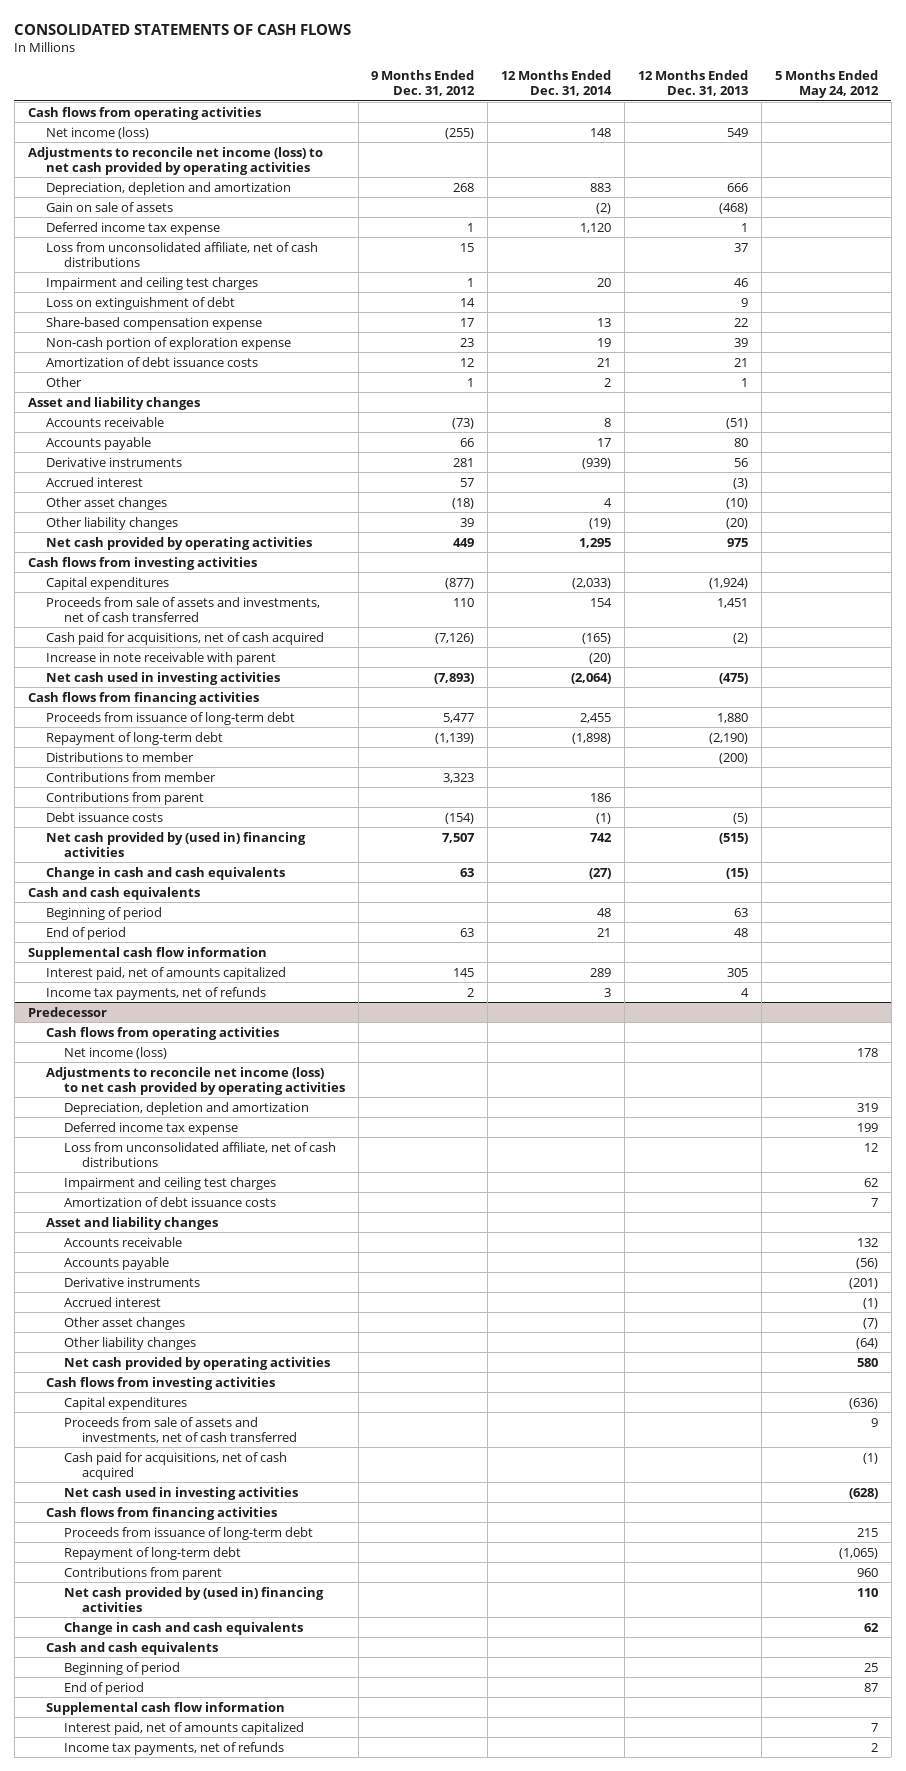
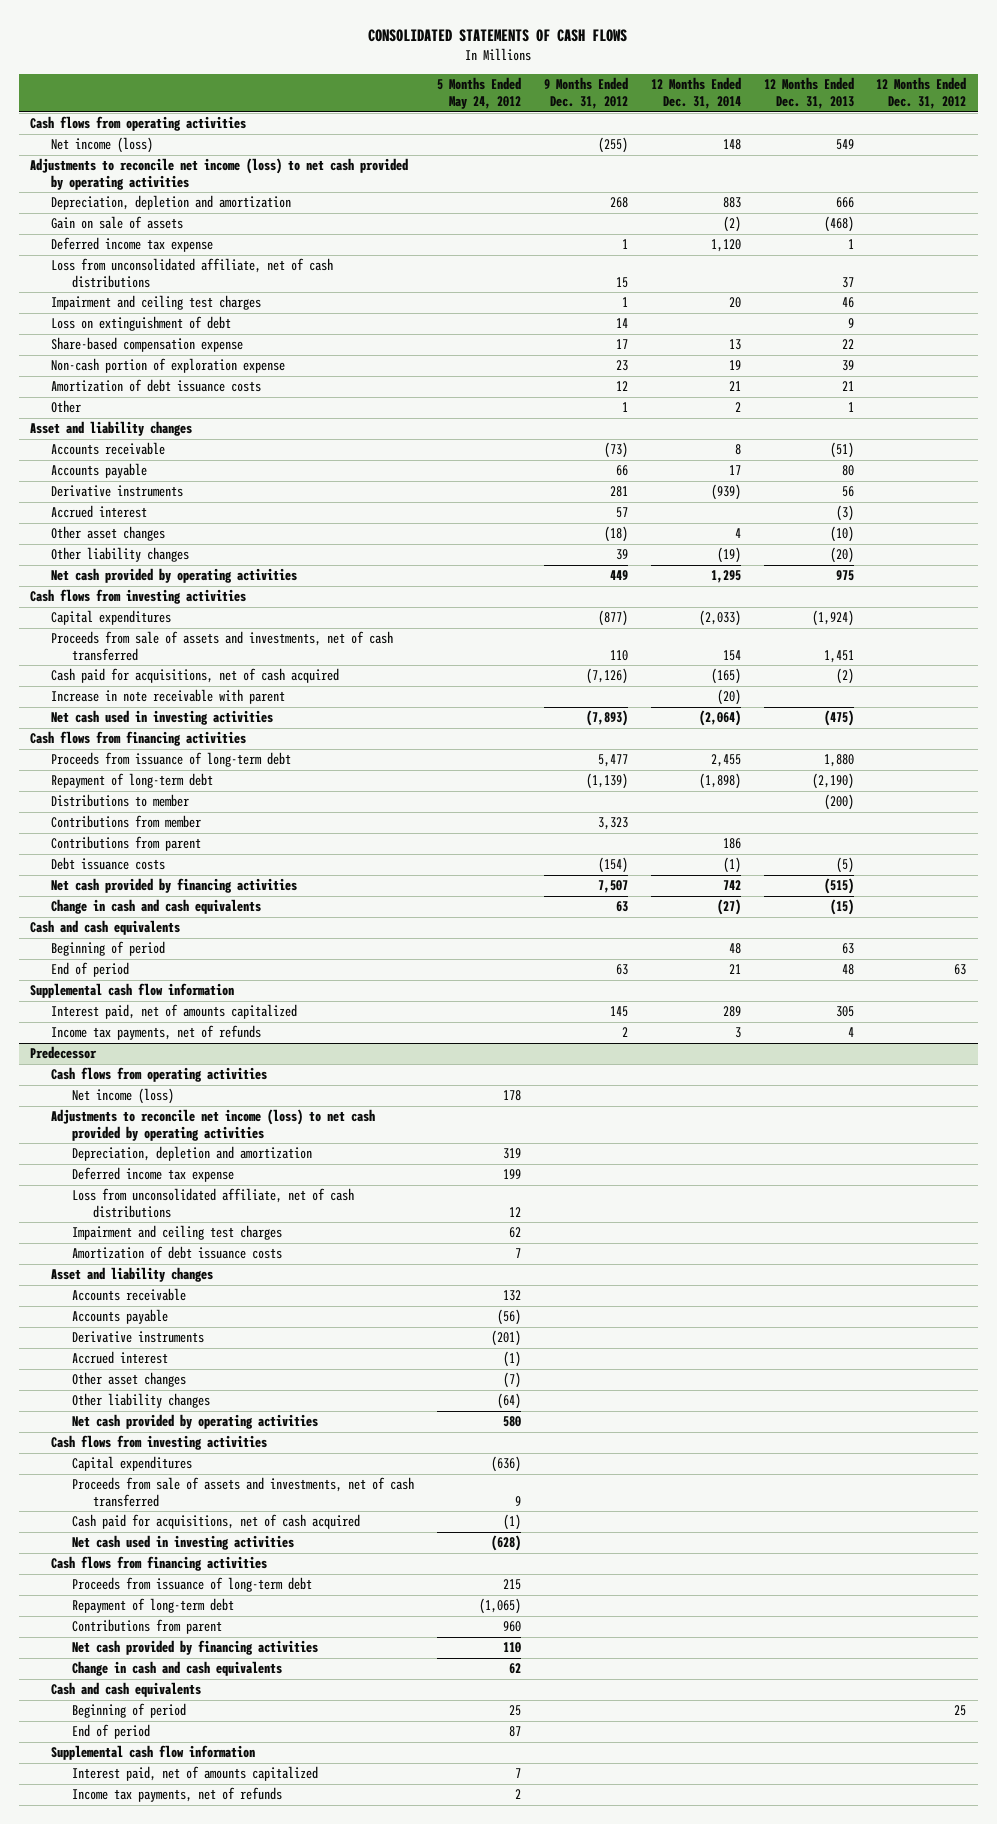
none -> [876,77,967,110] 12 Months Ended Dec. 31, 2012
[45,831,306,858] Net cash provided by (used in) financing activities -> [51,878,298,894] Net cash provided by financing activities
[63,1586,324,1613] Net cash provided by (used in) financing activities -> [71,1640,318,1656] Net cash provided by financing activities

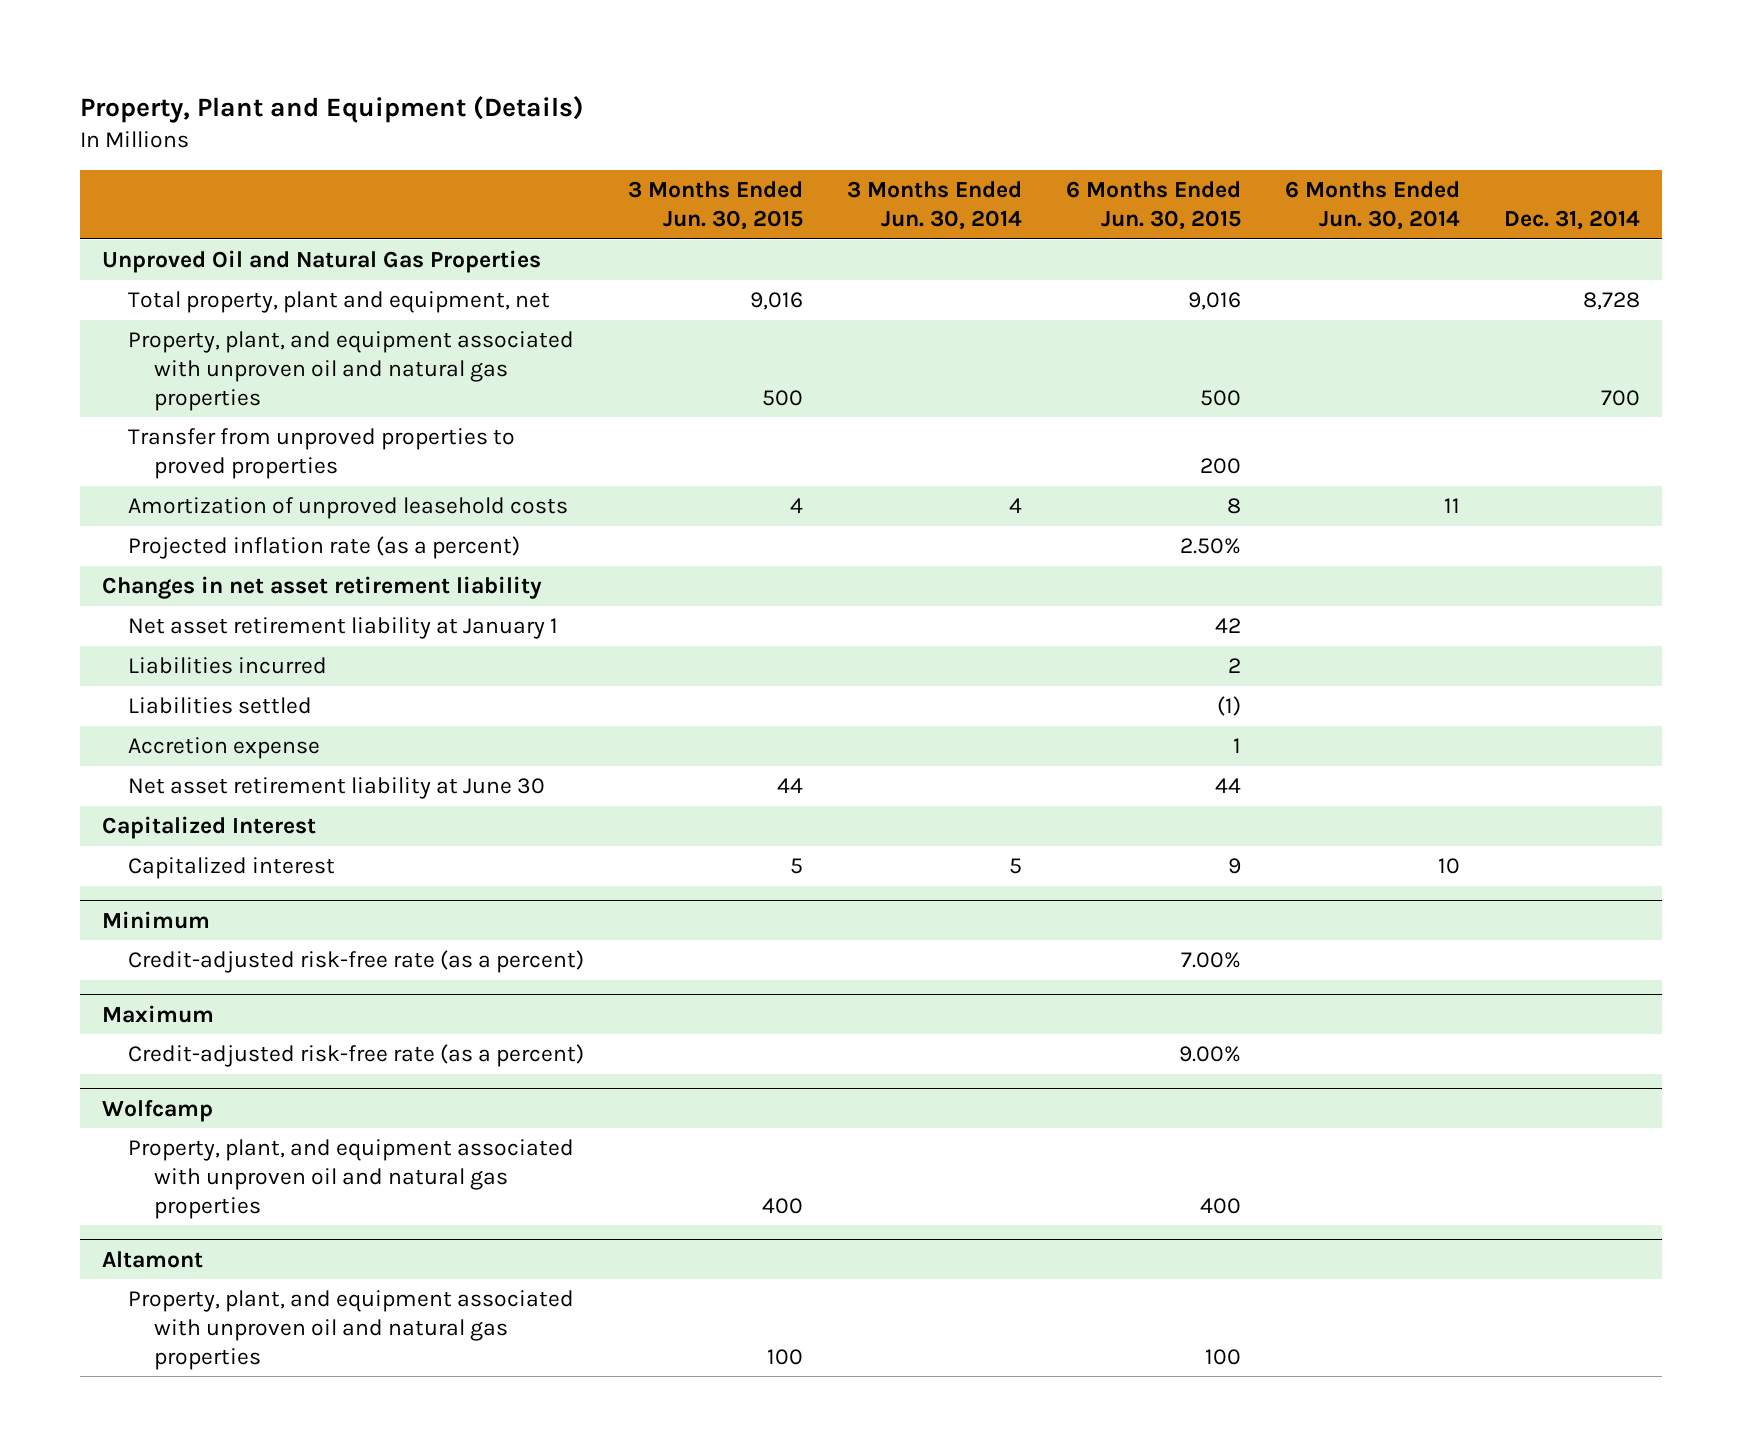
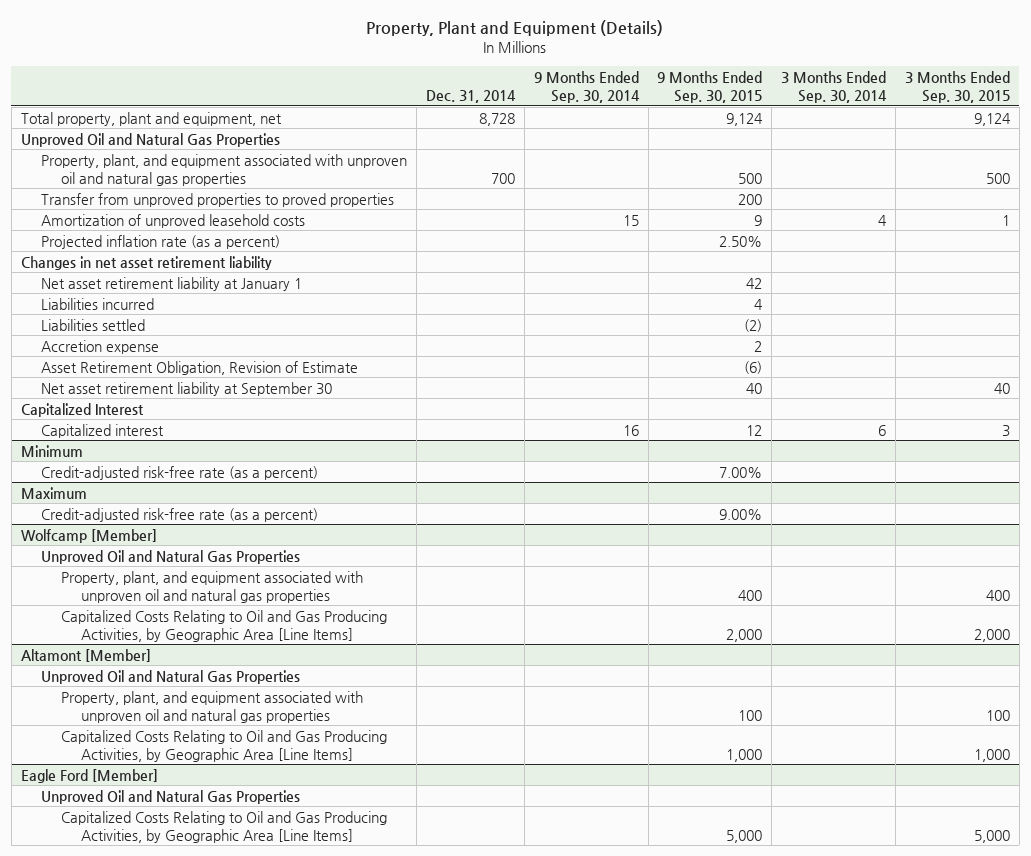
[627,181,803,230] 3 Months Ended Jun. 30, 2015 -> none
[846,181,1022,230] 3 Months Ended Jun. 30, 2014 -> none
[1065,181,1241,230] 6 Months Ended Jun. 30, 2015 -> none
[1284,181,1460,230] 6 Months Ended Jun. 30, 2014 -> none
none -> [533,71,640,104] 9 Months Ended Sep. 30, 2014
none -> [657,71,763,104] 9 Months Ended Sep. 30, 2015
none -> [781,71,888,104] 3 Months Ended Sep. 30, 2014
none -> [905,71,1011,104] 3 Months Ended Sep. 30, 2015
[101,250,541,274] Unproved Oil and Natural Gas Properties -> [20,132,280,147] Unproved Oil and Natural Gas Properties
none -> [40,360,358,375] Asset Retirement Obligation, Revision of Estimate
[127,777,545,800] Net asset retirement liability at June 30 -> [40,381,332,396] Net asset retirement liability at September 30
[101,1099,213,1122] Wolfcamp -> [20,528,157,543] Wolfcamp [Member]
none -> [40,549,300,564] Unproved Oil and Natural Gas Properties
none -> [61,609,388,642] Capitalized Costs Relating to Oil and Gas Producing Activities, by Geographic Area [Line Items]
[101,1250,203,1268] Altamont -> [20,648,151,662] Altamont [Member]
none -> [40,669,300,684] Unproved Oil and Natural Gas Properties
none -> [61,729,388,762] Capitalized Costs Relating to Oil and Gas Producing Activities, by Geographic Area [Line Items]
none -> [20,768,158,783] Eagle Ford [Member]
none -> [40,789,300,804] Unproved Oil and Natural Gas Properties
none -> [61,810,388,843] Capitalized Costs Relating to Oil and Gas Producing Activities, by Geographic Area [Line Items]

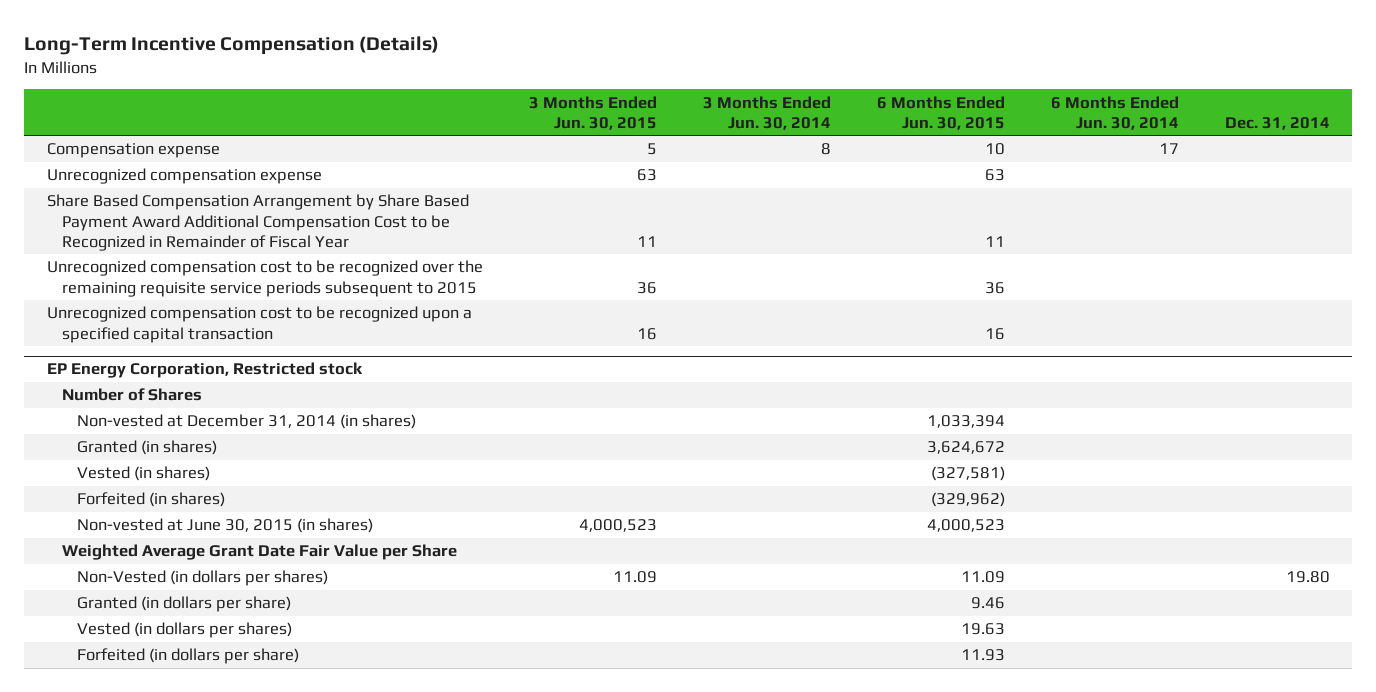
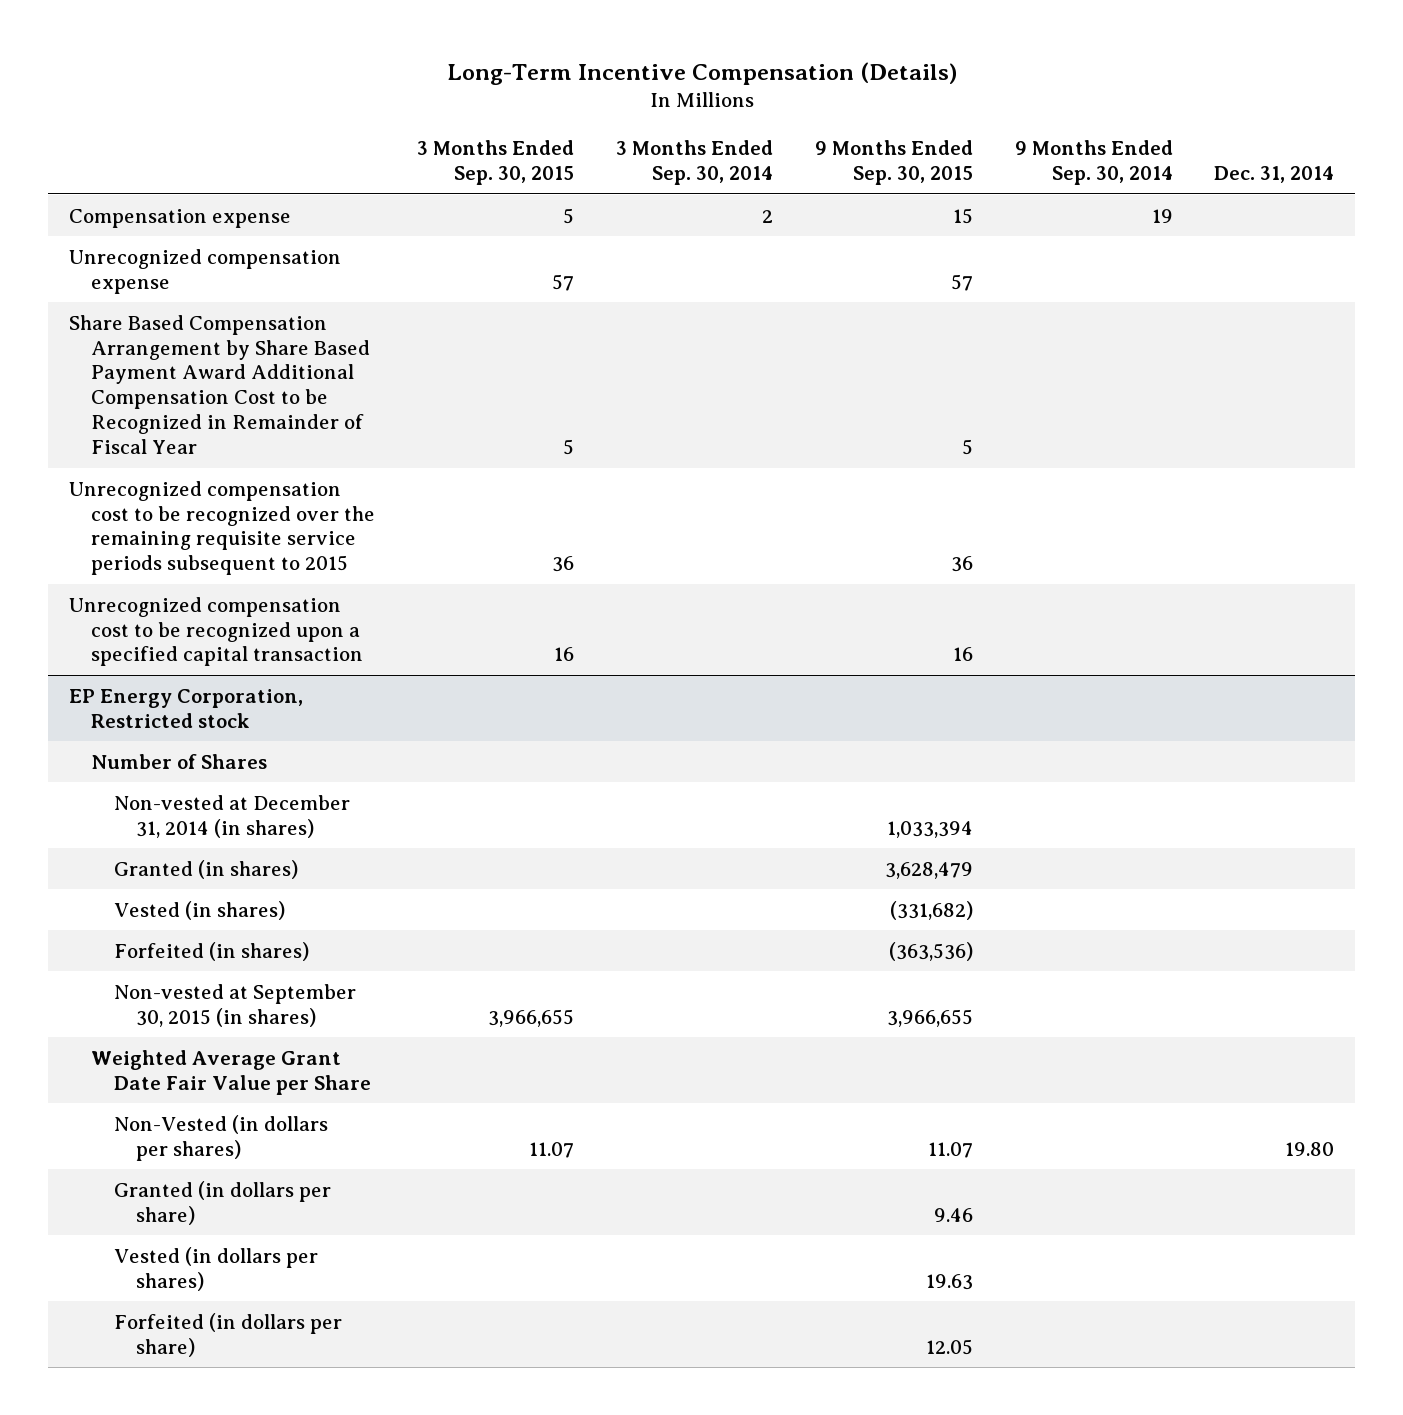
[528,95,657,130] 3 Months Ended Jun. 30, 2015 -> none
[702,95,831,130] 3 Months Ended Jun. 30, 2014 -> none
[876,95,1005,130] 6 Months Ended Jun. 30, 2015 -> none
[1050,95,1179,130] 6 Months Ended Jun. 30, 2014 -> none
none -> [417,140,575,186] 3 Months Ended Sep. 30, 2015
none -> [615,140,773,186] 3 Months Ended Sep. 30, 2014
none -> [814,140,973,186] 9 Months Ended Sep. 30, 2015
none -> [1014,140,1173,186] 9 Months Ended Sep. 30, 2014
[76,518,373,534] Non-vested at June 30, 2015 (in shares) -> [113,983,356,1027] Non-vested at September 30, 2015 (in shares)

